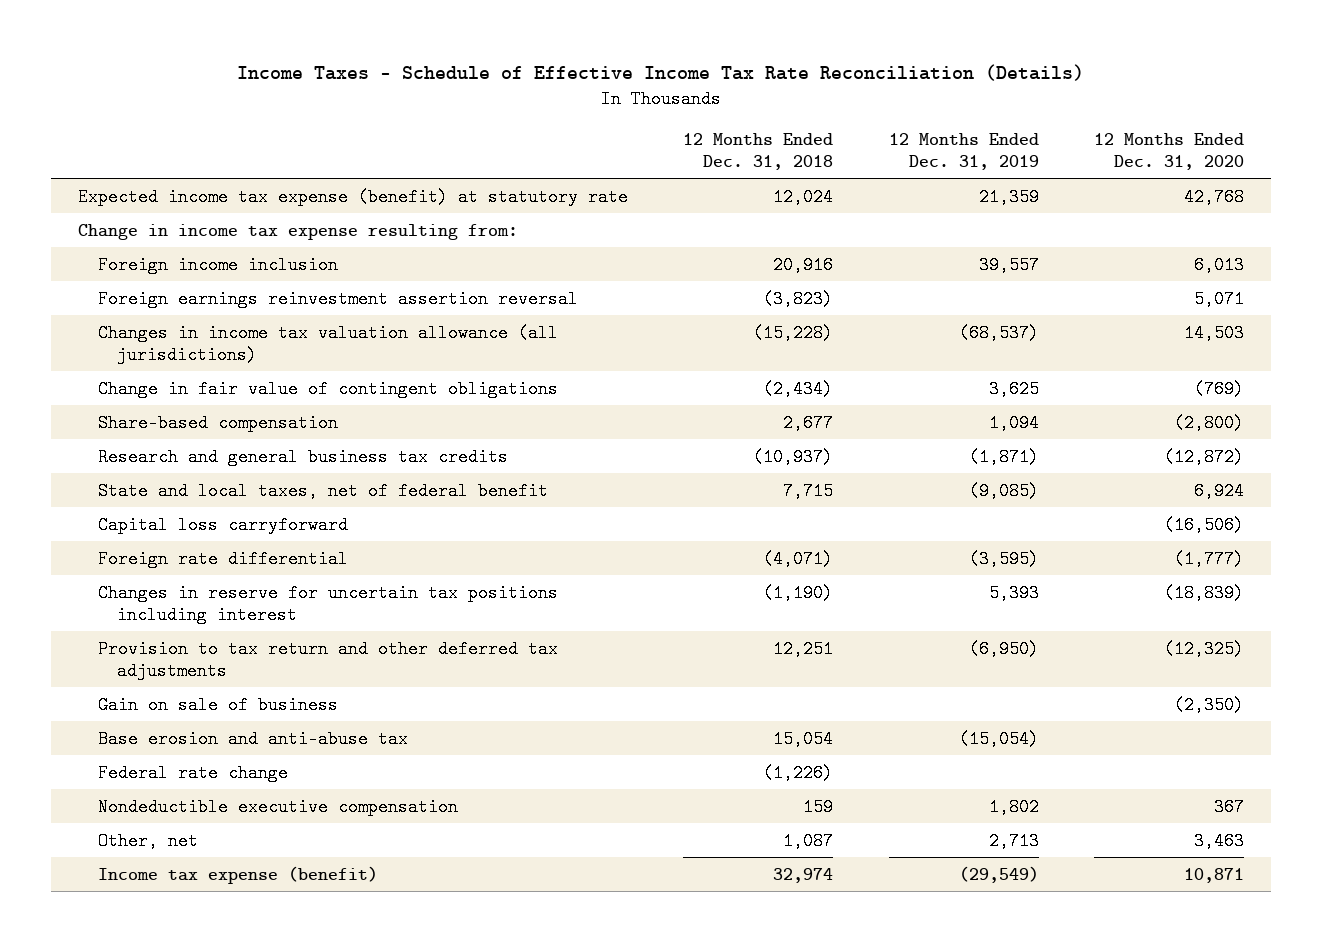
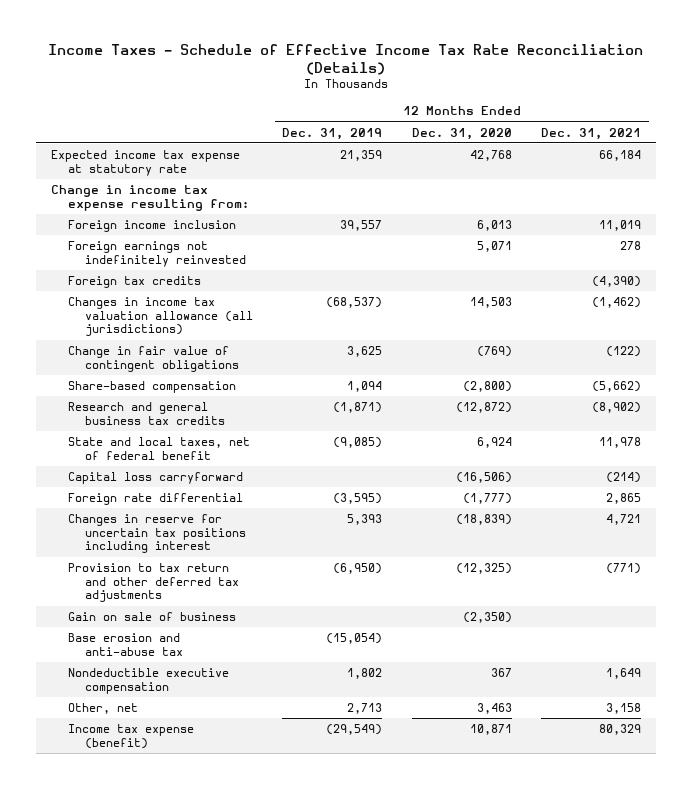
[683,133,834,171] 12 Months Ended Dec. 31, 2018 -> none
none -> [541,127,642,140] Dec. 31, 2021
[78,187,629,206] Expected income tax expense (benefit) at statutory rate -> [51,150,241,176] Expected income tax expense at statutory rate
[97,289,578,308] Foreign earnings reinvestment assertion reversal -> [67,241,246,267] Foreign earnings not indefinitely reinvested
none -> [67,276,201,289] Foreign tax credits
[97,763,288,782] Federal rate change -> none

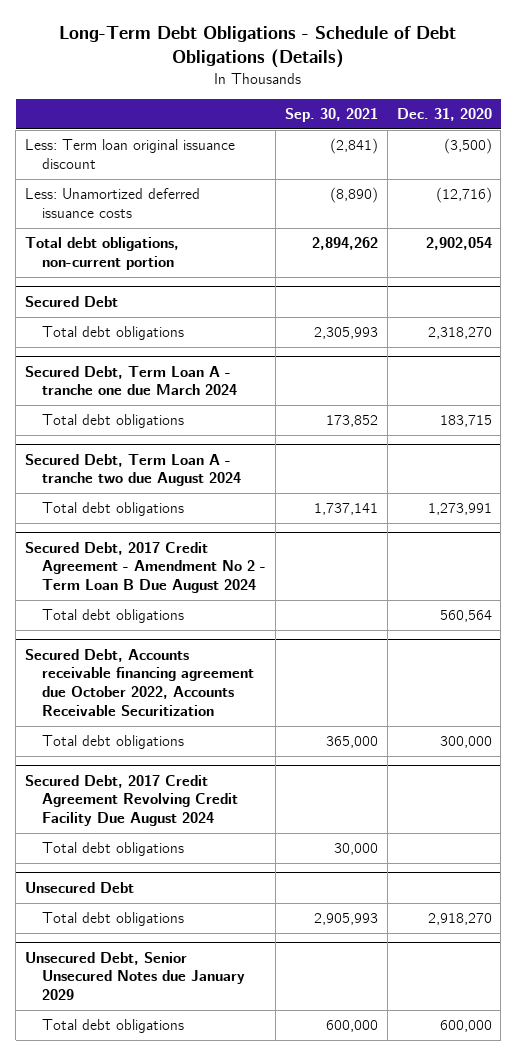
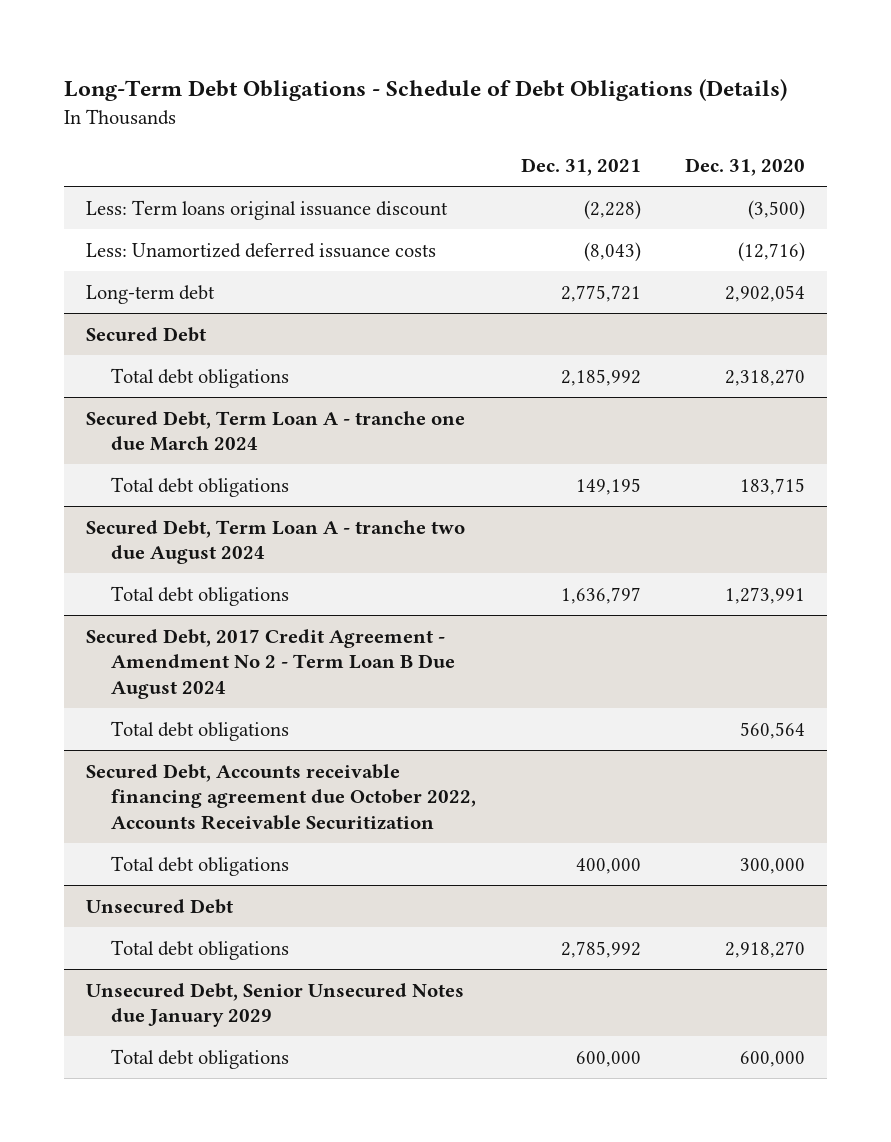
[285,108,379,123] Sep. 30, 2021 -> none
none -> [520,158,641,177] Dec. 31, 2021
[25,139,236,170] Less: Term loan original issuance discount -> [86,199,449,220] Less: Term loans original issuance discount
[25,237,180,271] Total debt obligations, non-current portion -> [86,284,216,304] Long-term debt
[25,774,239,827] Secured Debt, 2017 Credit Agreement Revolving Credit Facility Due August 2024 -> none
[42,842,185,857] Total debt obligations -> none

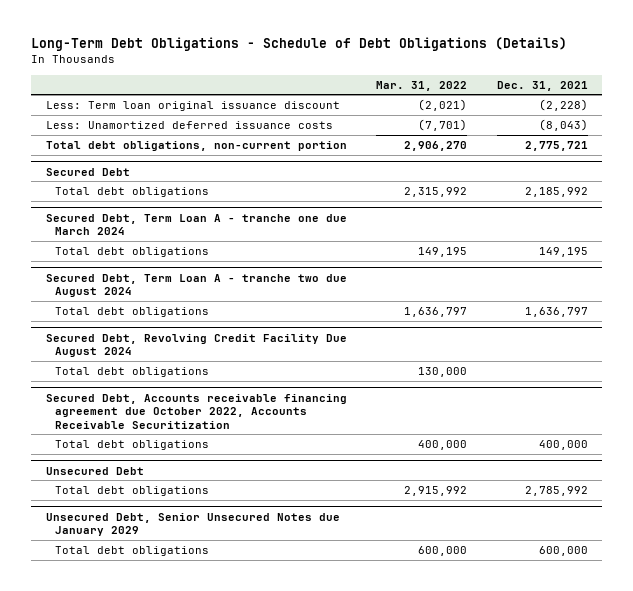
[684,158,805,177] Dec. 31, 2020 -> none
none -> [376,80,468,91] Mar. 31, 2022
[86,199,449,220] Less: Term loans original issuance discount -> [45,100,340,111] Less: Term loan original issuance discount
[86,284,216,304] Long-term debt -> [45,140,347,151] Total debt obligations, non-current portion
[86,628,456,700] Secured Debt, 2017 Credit Agreement - Amendment No 2 - Term Loan B Due August 2024 -> none
none -> [45,333,347,358] Secured Debt, Revolving Credit Facility Due August 2024

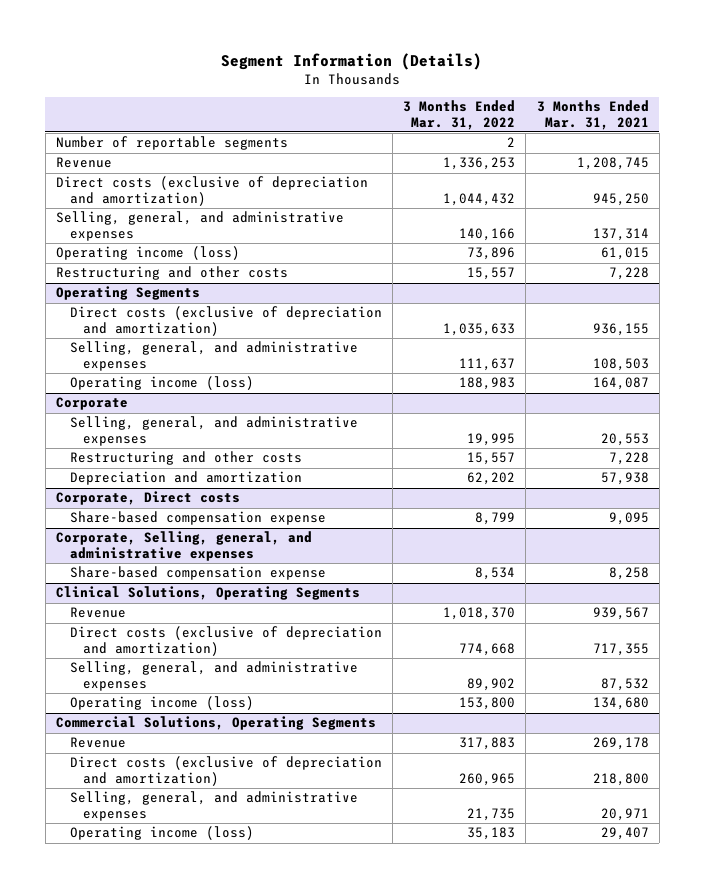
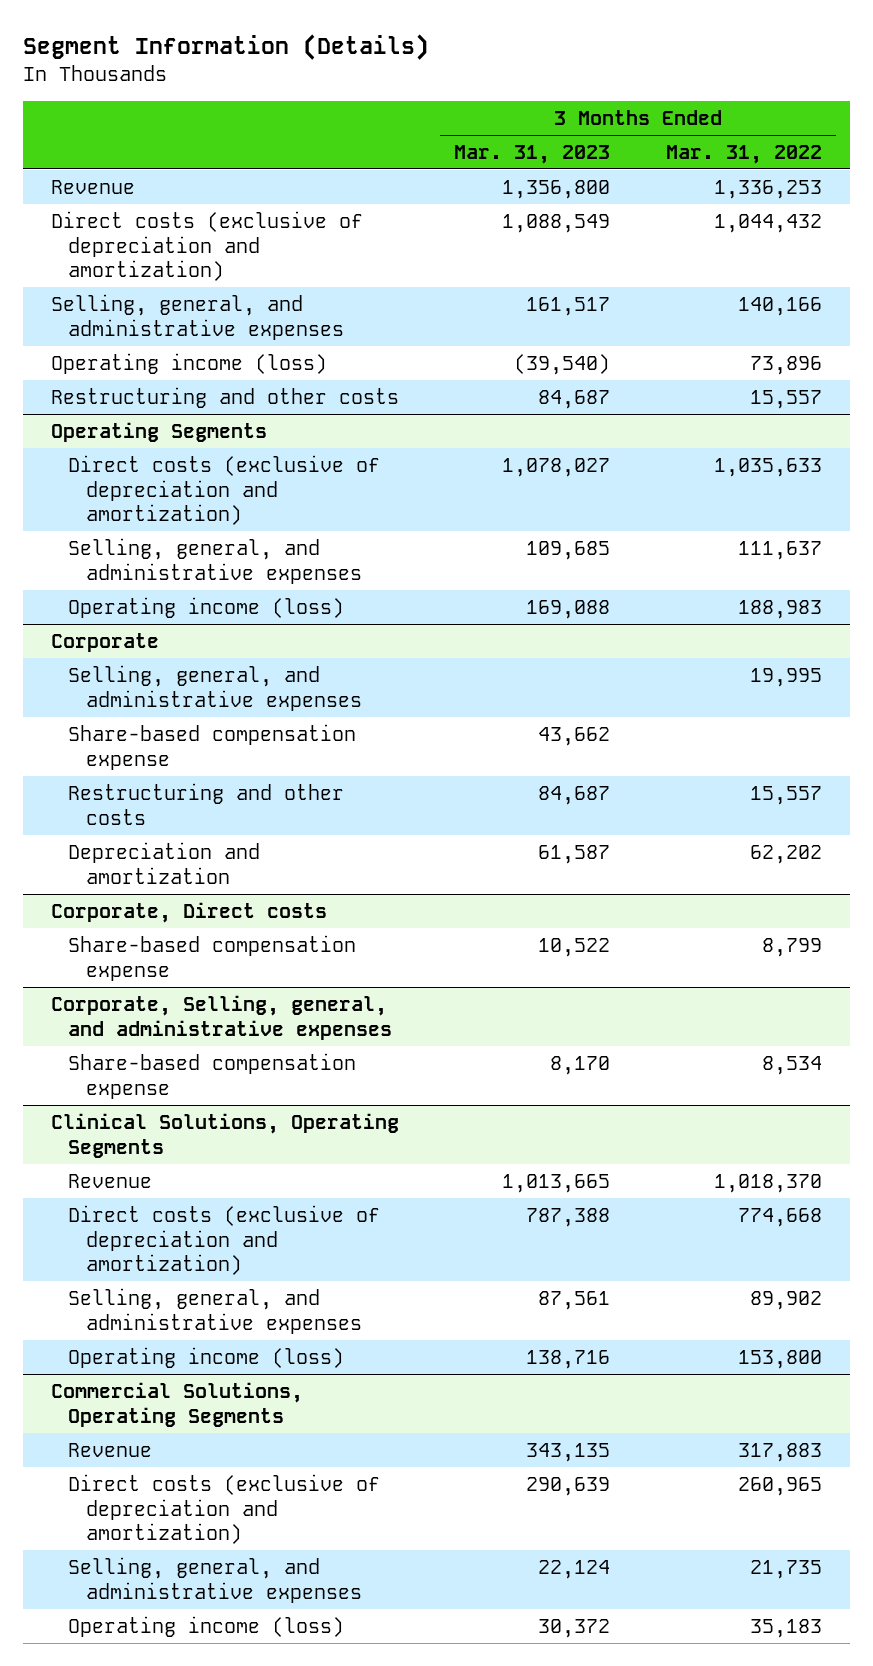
[536,100,649,130] 3 Months Ended Mar. 31, 2021 -> none
none -> [454,145,611,165] Mar. 31, 2023
[56,136,289,151] Number of reportable segments -> none
none -> [68,723,357,770] Share-based compensation expense

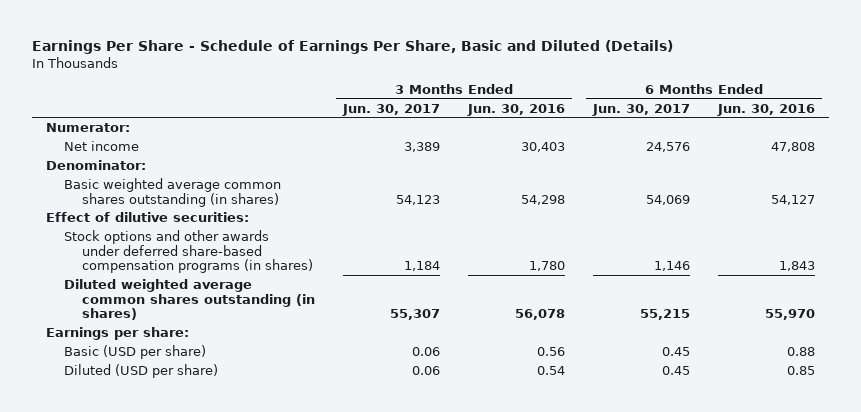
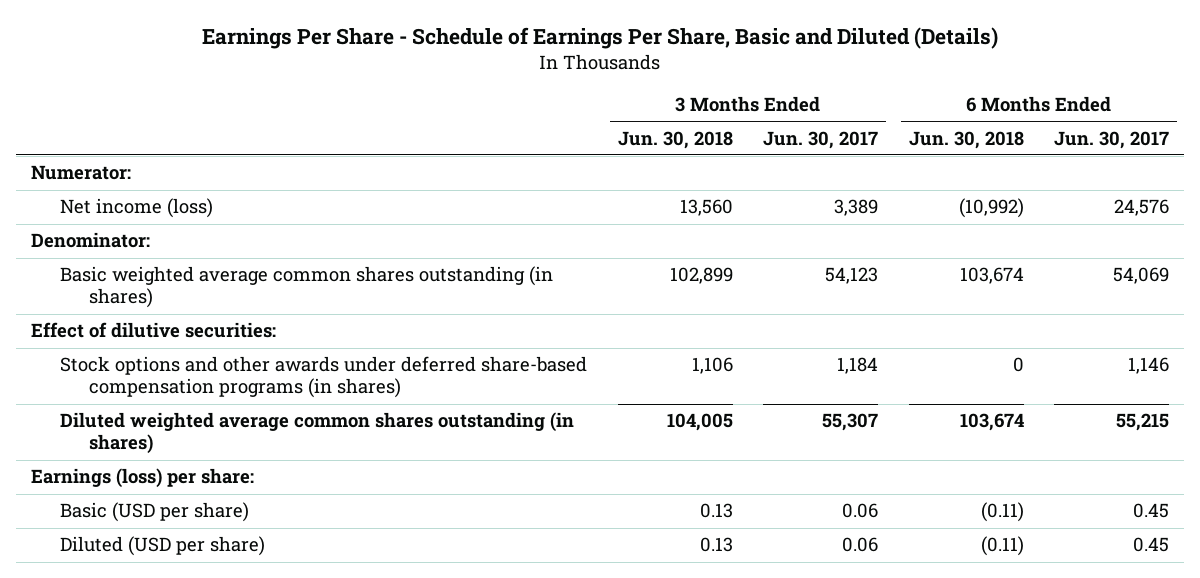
[467,103,566,116] Jun. 30, 2016 -> none
[716,103,815,116] Jun. 30, 2016 -> none
none -> [617,130,733,149] Jun. 30, 2018
none -> [908,130,1024,149] Jun. 30, 2018
[63,140,139,151] Net income -> [60,198,214,219] Net income (loss)
[45,326,189,340] Earnings per share: -> [31,468,255,489] Earnings (loss) per share:

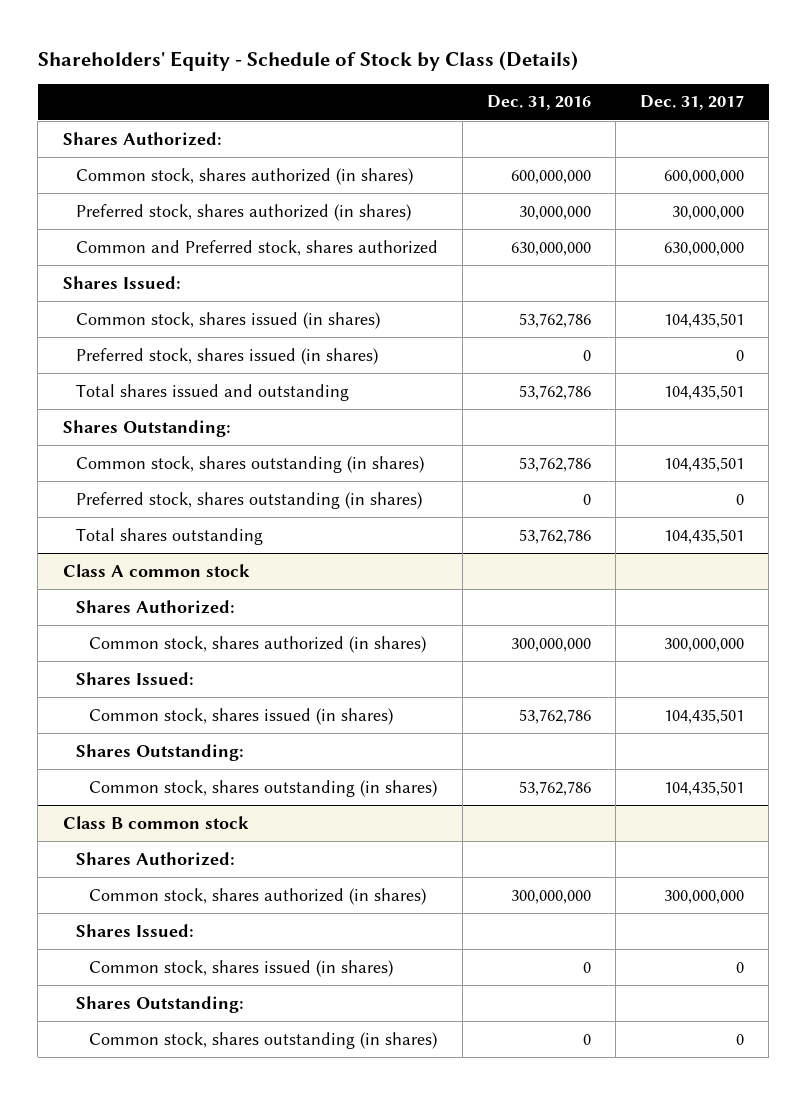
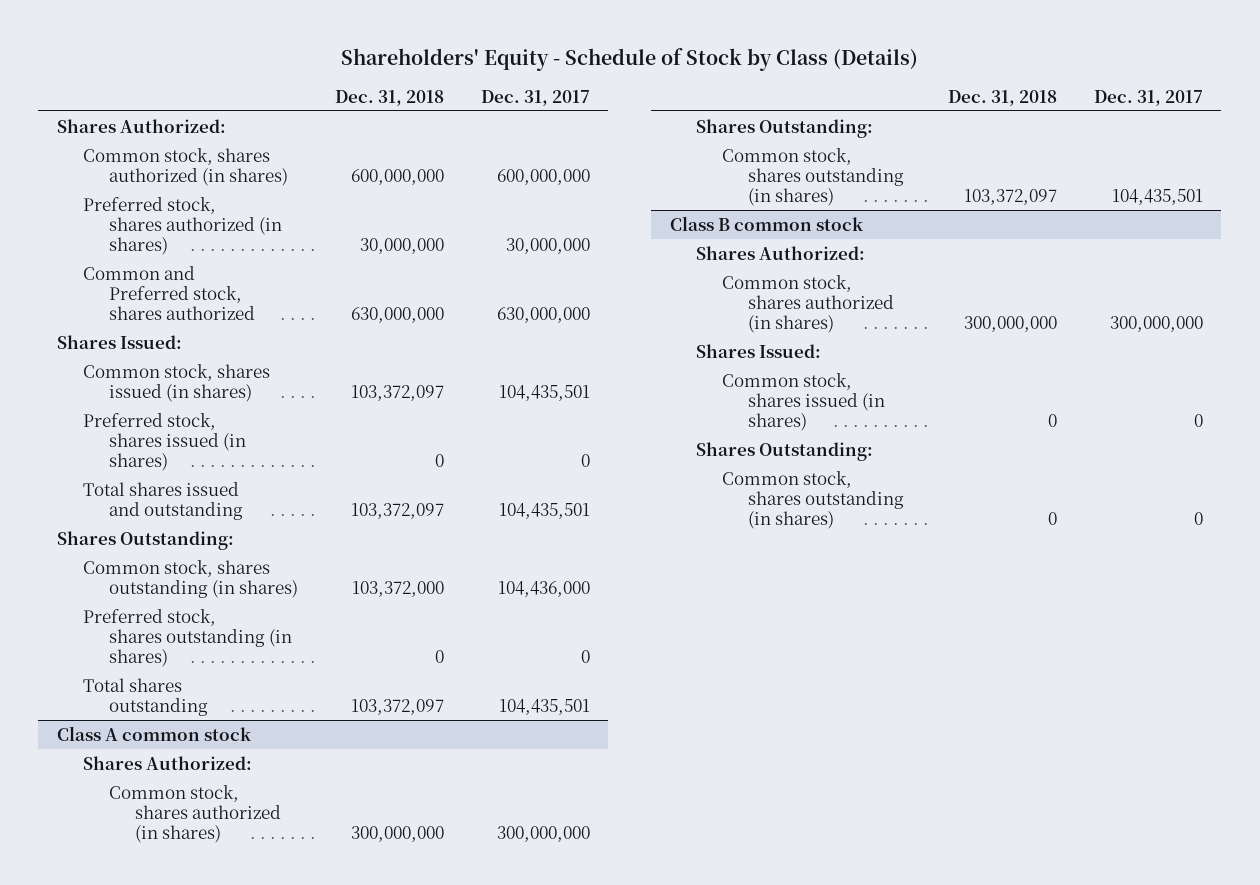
[486,95,591,111] Dec. 31, 2016 -> none
none -> [334,89,444,106] Dec. 31, 2018
[664,456,745,472] 104,435,501 -> [497,580,590,597] 104,436,000
[75,671,194,685] Shares Issued: -> none
[88,707,393,725] Common stock, shares issued (in shares) -> none

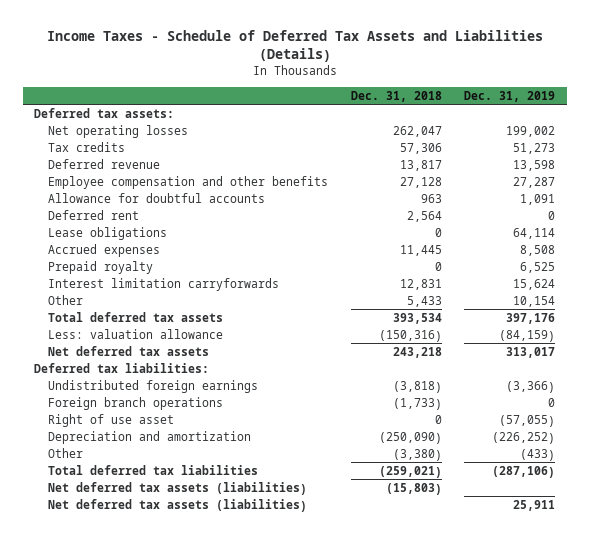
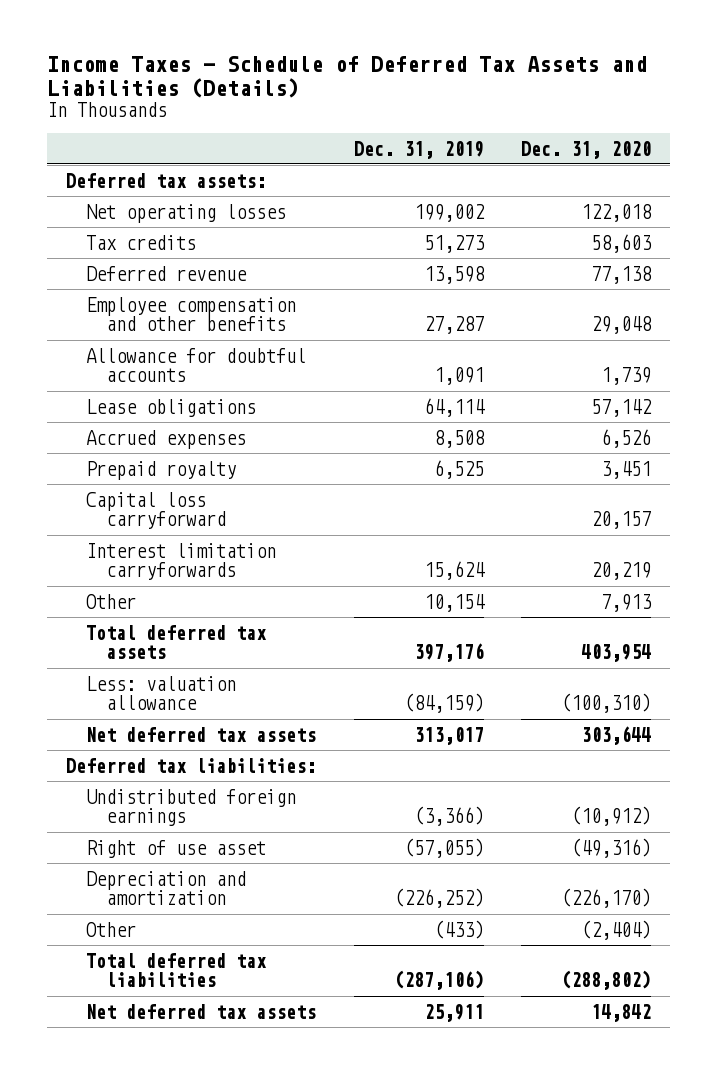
[350,90,442,102] Dec. 31, 2018 -> none
none -> [521,140,652,159] Dec. 31, 2020
[48,209,140,220] Deferred rent -> none
none -> [86,491,227,530] Capital loss carryforward
[48,396,224,410] Foreign branch operations -> none
[48,481,308,495] Net deferred tax assets (liabilities) -> none
[48,498,308,512] Net deferred tax assets (liabilities) -> [86,1003,317,1019] Net deferred tax assets

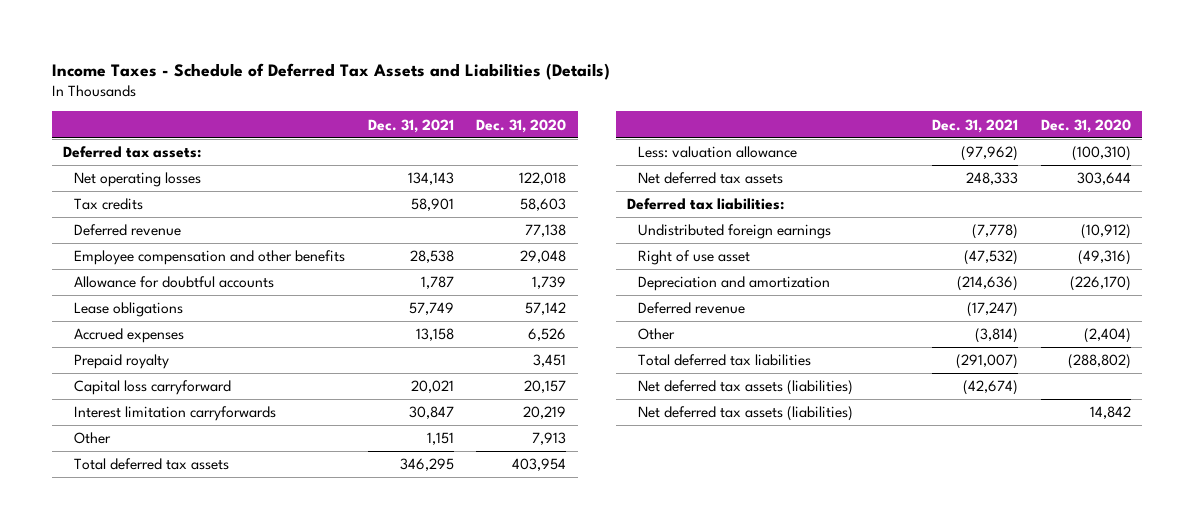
[353,140,484,159] Dec. 31, 2019 -> none
none -> [367,118,454,133] Dec. 31, 2021
none -> [638,302,746,315] Deferred revenue
none -> [638,380,854,396] Net deferred tax assets (liabilities)
[86,1003,317,1019] Net deferred tax assets -> [638,406,854,422] Net deferred tax assets (liabilities)

